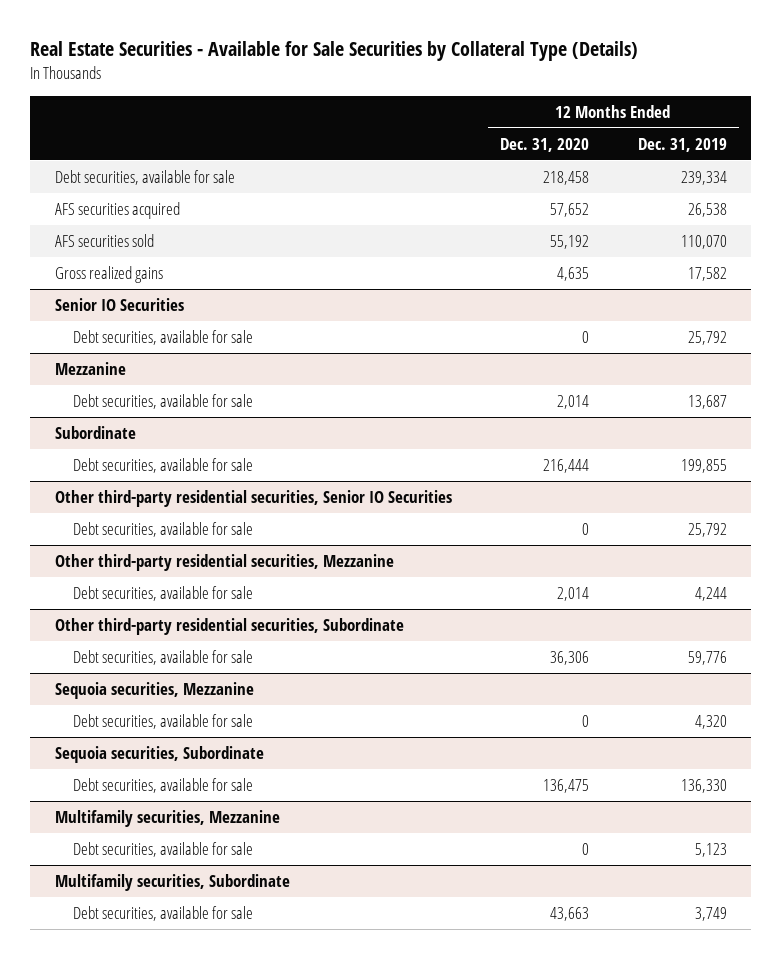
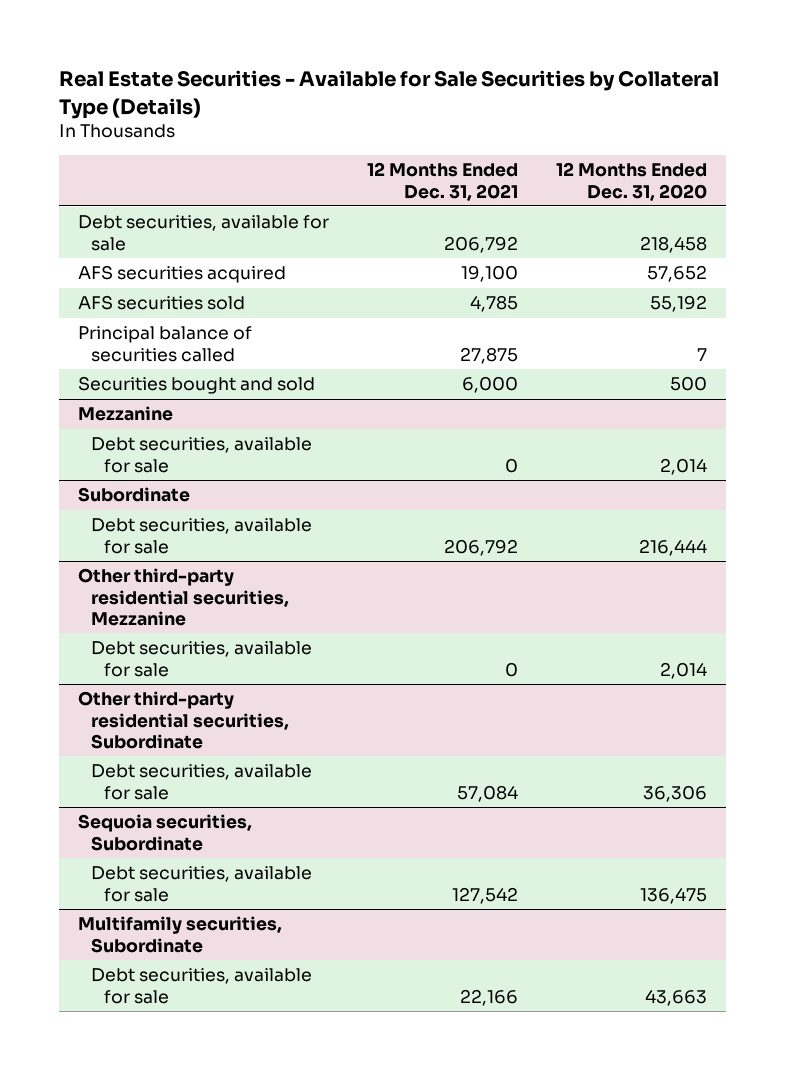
[637,137,727,152] Dec. 31, 2019 -> none
none -> [367,162,519,201] 12 Months Ended Dec. 31, 2021
[54,265,163,283] Gross realized gains -> none
[54,297,184,311] Senior IO Securities -> none
[73,329,254,345] Debt securities, available for sale -> none
none -> [78,326,253,362] Principal balance of securities called
none -> [78,376,316,395] Securities bought and sold
[54,489,452,507] Other third-party residential securities, Senior IO Securities -> none
[73,521,254,537] Debt securities, available for sale -> none
[54,681,254,699] Sequoia securities, Mezzanine -> none
[73,713,254,729] Debt securities, available for sale -> none
[54,809,280,827] Multifamily securities, Mezzanine -> none
[73,841,254,857] Debt securities, available for sale -> none

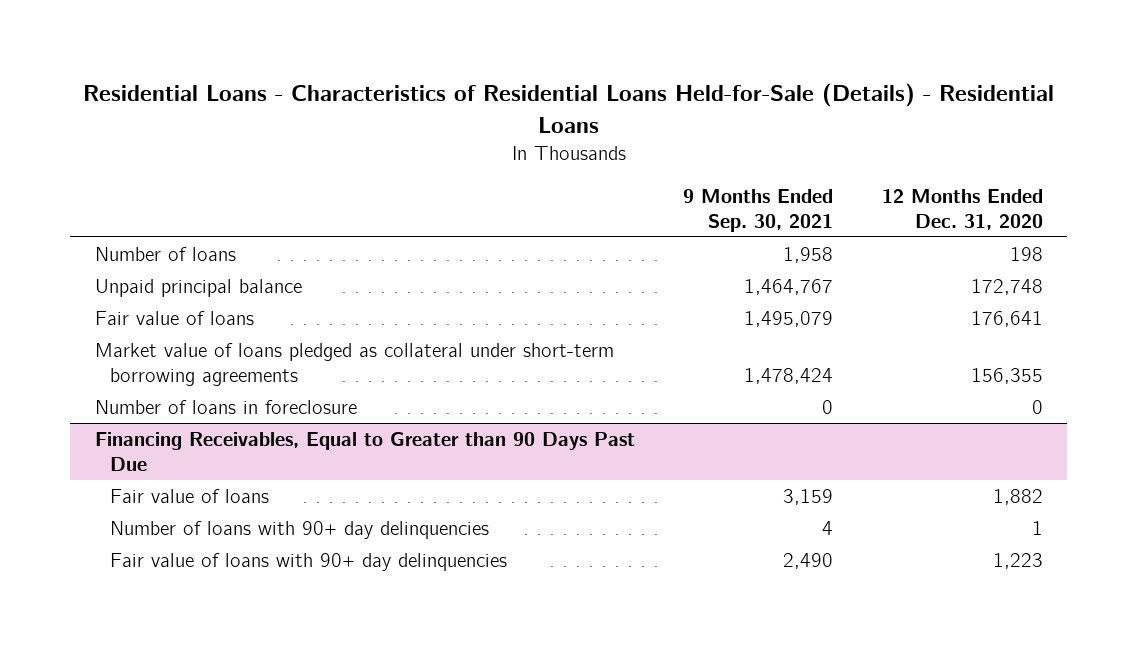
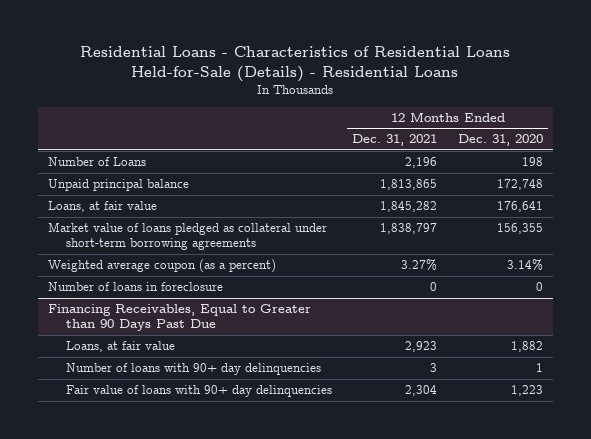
[683,188,834,233] 9 Months Ended Sep. 30, 2021 -> none
none -> [352,134,438,147] Dec. 31, 2021
[94,246,236,261] Number of loans -> [47,157,146,167] Number of Loans
[94,310,254,325] Fair value of loans -> [47,201,157,213] Loans, at fair value
none -> [47,259,276,274] Weighted average coupon (as a percent)
[110,488,270,503] Fair value of loans -> [66,341,176,353] Loans, at fair value

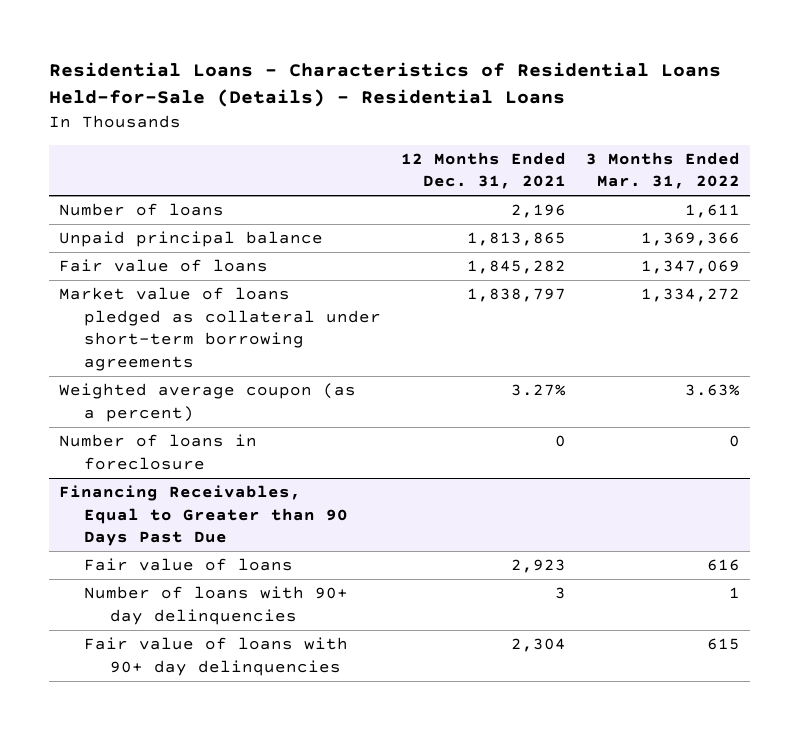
[457,134,543,147] Dec. 31, 2020 -> none
none -> [585,151,740,190] 3 Months Ended Mar. 31, 2022
[47,157,146,167] Number of Loans -> [58,203,224,217] Number of loans
[47,201,157,213] Loans, at fair value -> [58,259,268,273] Fair value of loans
[66,341,176,353] Loans, at fair value -> [84,558,294,572] Fair value of loans

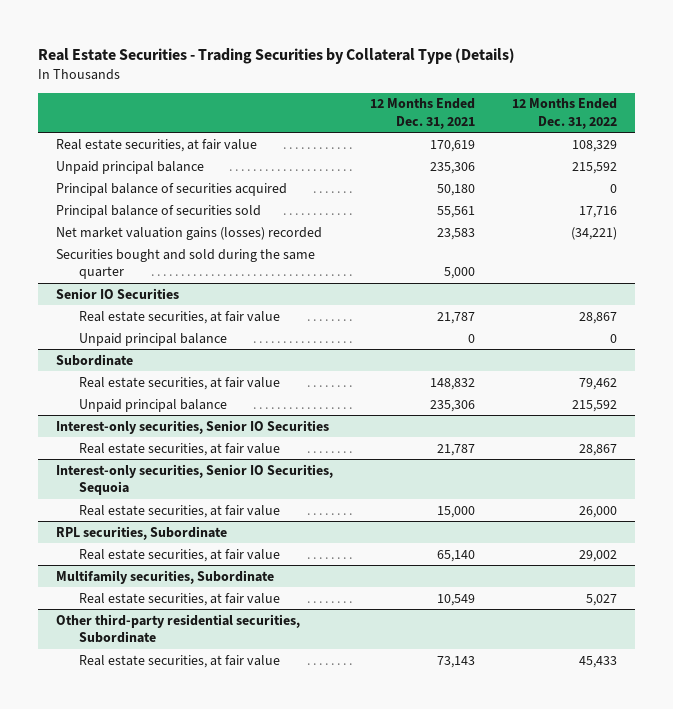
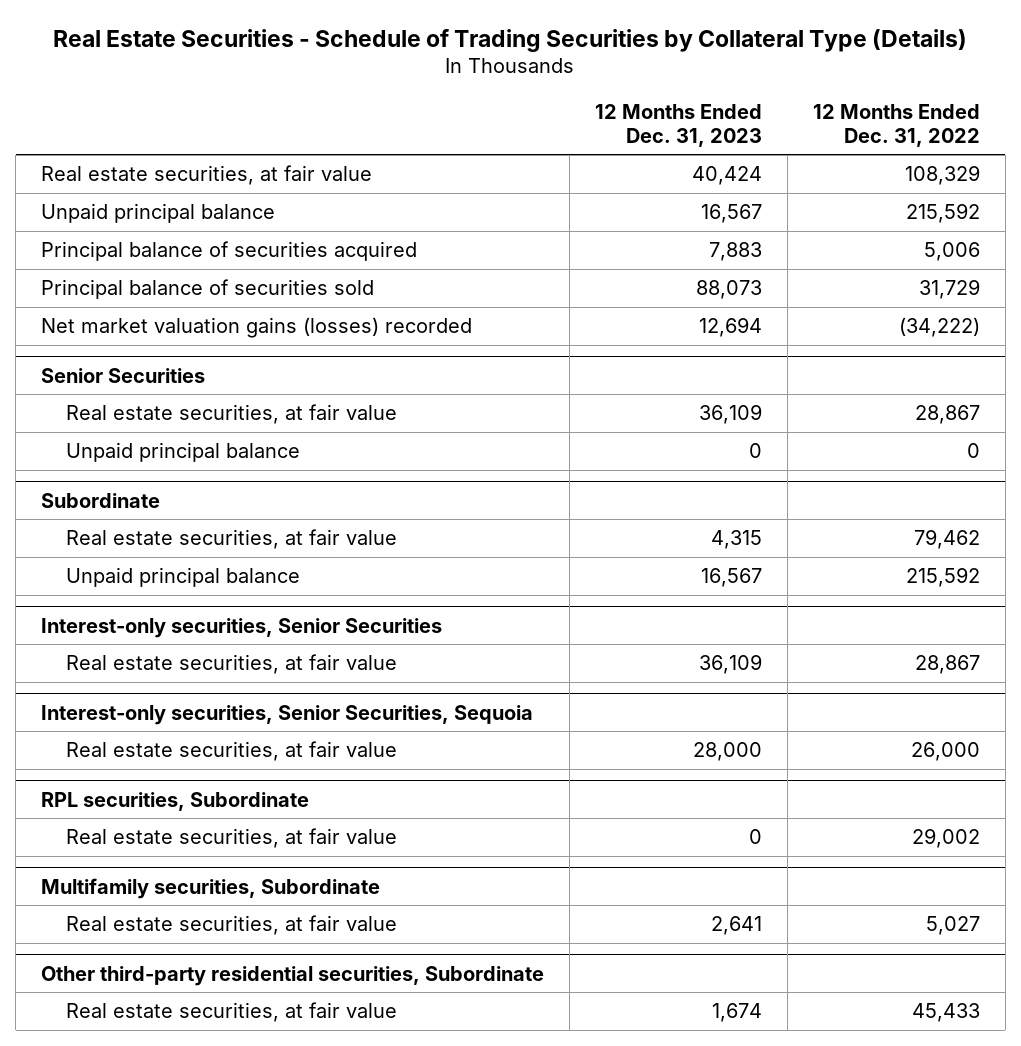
[37,47,515,64] Real Estate Securities - Trading Securities by Collateral Type (Details) -> [53,28,968,52] Real Estate Securities - Schedule of Trading Securities by Collateral Type (Details)
[370,98,476,130] 12 Months Ended Dec. 31, 2021 -> none
none -> [594,104,762,147] 12 Months Ended Dec. 31, 2023
[56,248,316,280] Securities bought and sold during the same quarter -> none
[609,183,617,193] 0 -> [923,242,980,262] 5,006
[578,205,617,218] 17,716 -> [918,279,980,300] 31,729
[570,226,617,240] (34,221) -> [898,317,980,338] (34,222)
[56,287,180,299] Senior IO Securities -> [41,367,206,383] Senior Securities
[56,419,330,434] Interest-only securities, Senior IO Securities -> [41,617,443,638] Interest-only securities, Senior Securities
[56,463,334,496] Interest-only securities, Senior IO Securities, Sequoia -> [41,704,534,725] Interest-only securities, Senior Securities, Sequoia

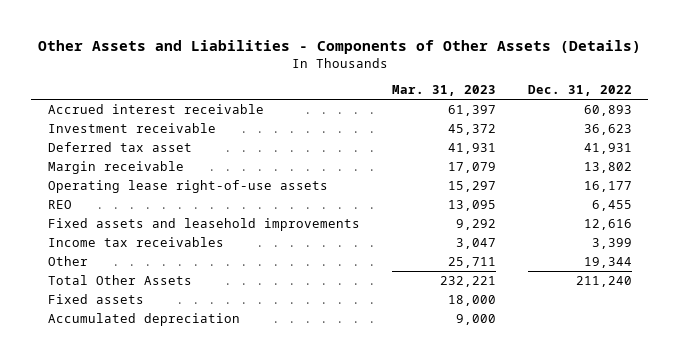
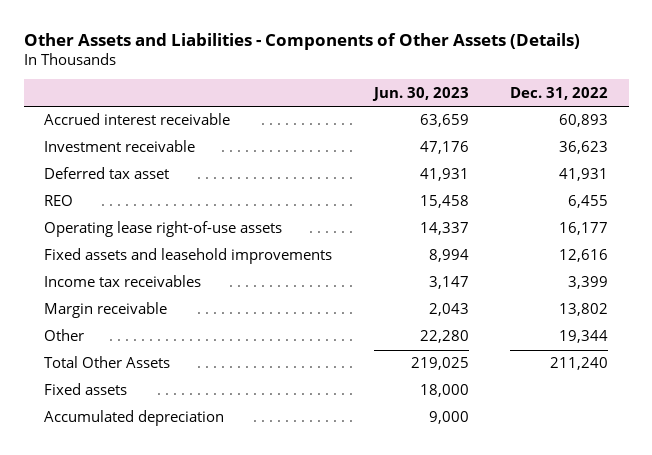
[391,85,496,97] Mar. 31, 2023 -> none
none -> [371,86,469,101] Jun. 30, 2023
[47,179,328,193] Operating lease right-of-use assets -> [44,221,283,238] Operating lease right-of-use assets
[47,160,184,174] Margin receivable -> [44,302,168,319] Margin receivable

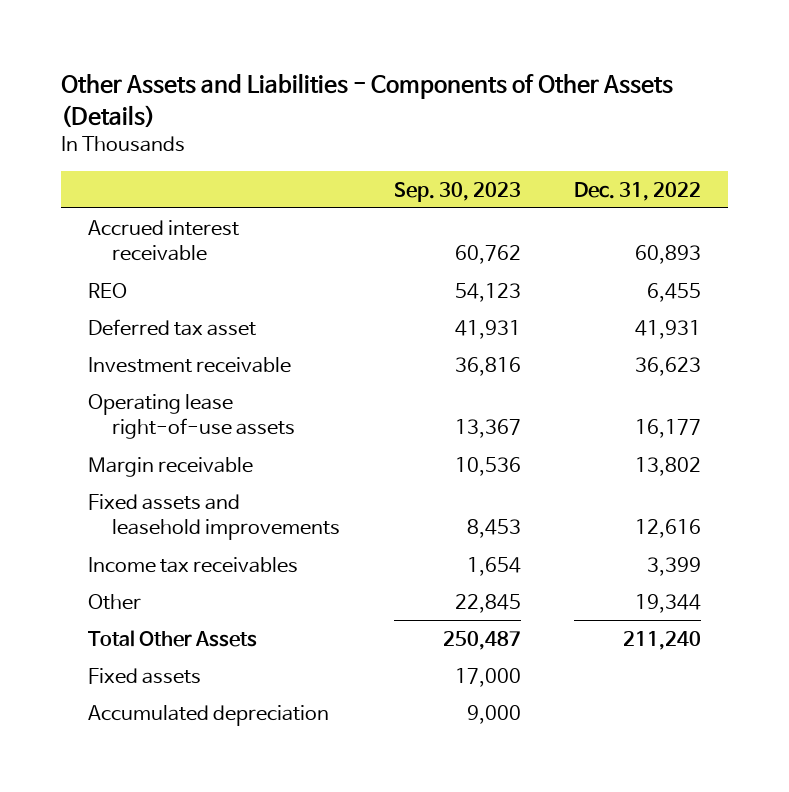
[371,86,469,101] Jun. 30, 2023 -> none
none -> [393,181,521,202] Sep. 30, 2023
[44,167,170,180] Deferred tax asset -> [88,318,257,336] Deferred tax asset
[44,140,196,153] Investment receivable -> [88,356,292,373] Investment receivable
[44,302,168,319] Margin receivable -> [88,456,254,477] Margin receivable

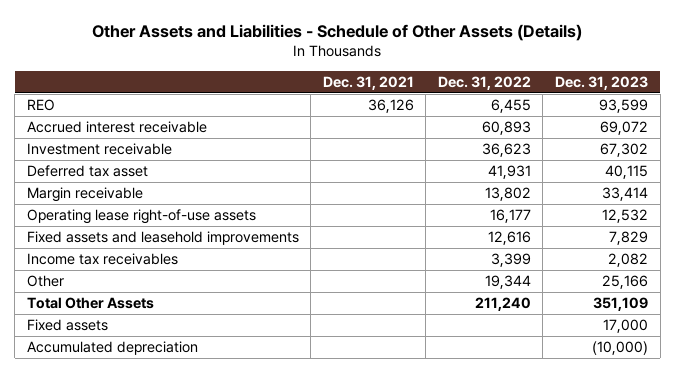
[61,73,674,128] Other Assets and Liabilities - Components of Other Assets (Details) -> [92,23,583,41] Other Assets and Liabilities - Schedule of Other Assets (Details)
[393,181,521,202] Sep. 30, 2023 -> none
none -> [322,75,414,90] Dec. 31, 2021
none -> [555,75,649,90] Dec. 31, 2023
[88,219,240,262] Accrued interest receivable -> [26,121,207,134] Accrued interest receivable
[88,318,257,336] Deferred tax asset -> [26,165,148,178] Deferred tax asset
[88,393,295,440] Operating lease right-of-use assets -> [26,209,256,225] Operating lease right-of-use assets

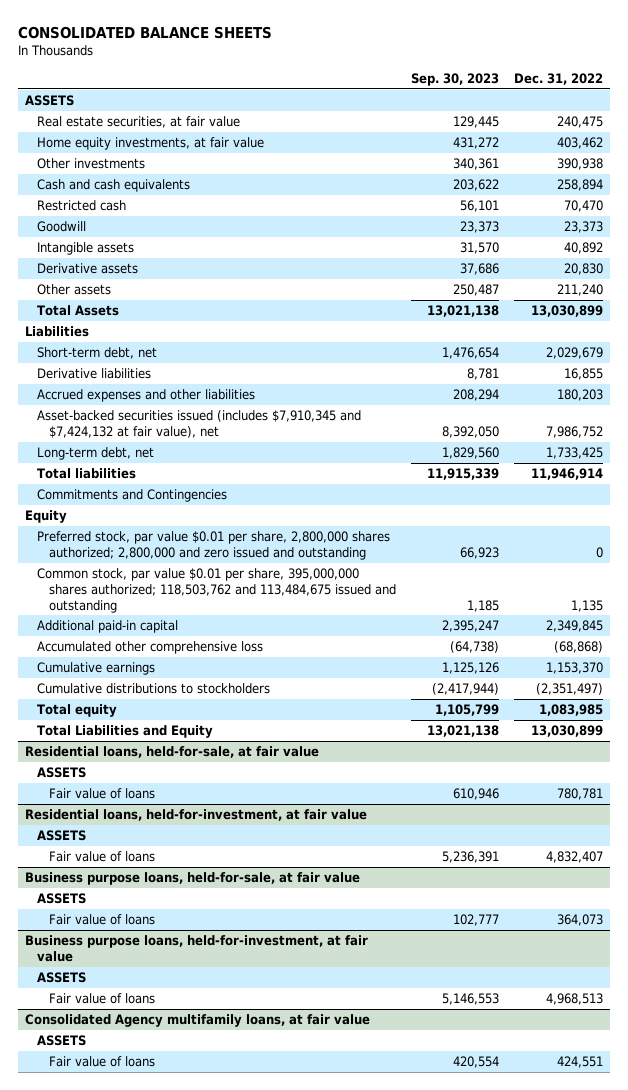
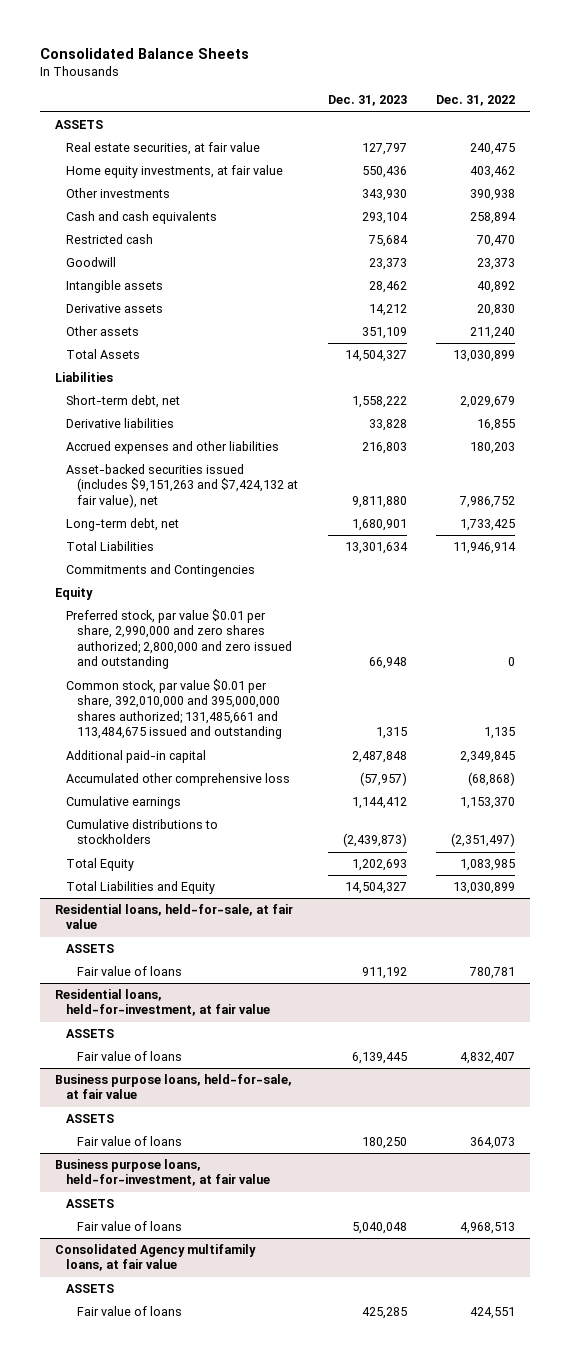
[17,25,272,39] CONSOLIDATED BALANCE SHEETS -> [40,48,250,60] Consolidated Balance Sheets
[410,73,499,87] Sep. 30, 2023 -> none
none -> [327,95,407,107] Dec. 31, 2023
[37,410,362,438] Asset-backed securities issued (includes $7,910,345 and $7,424,132 at fair value), net -> [66,463,299,508] Asset-backed securities issued (includes $9,151,263 and $7,424,132 at fair value), net
[37,468,137,480] Total liabilities -> [66,540,155,551] Total Liabilities
[37,531,391,560] Preferred stock, par value $0.01 per share, 2,800,000 shares authorized; 2,800,000 and zero issued and outstanding -> [66,608,293,670] Preferred stock, par value $0.01 per share, 2,990,000 and zero shares authorized; 2,800,000 and zero issued and outstanding
[37,568,397,613] Common stock, par value $0.01 per share, 395,000,000 shares authorized; 118,503,762 and 113,484,675 issued and outstanding -> [66,678,283,740] Common stock, par value $0.01 per share, 392,010,000 and 395,000,000 shares authorized; 131,485,661 and 113,484,675 issued and outstanding
[37,704,118,718] Total equity -> [66,857,135,871] Total Equity

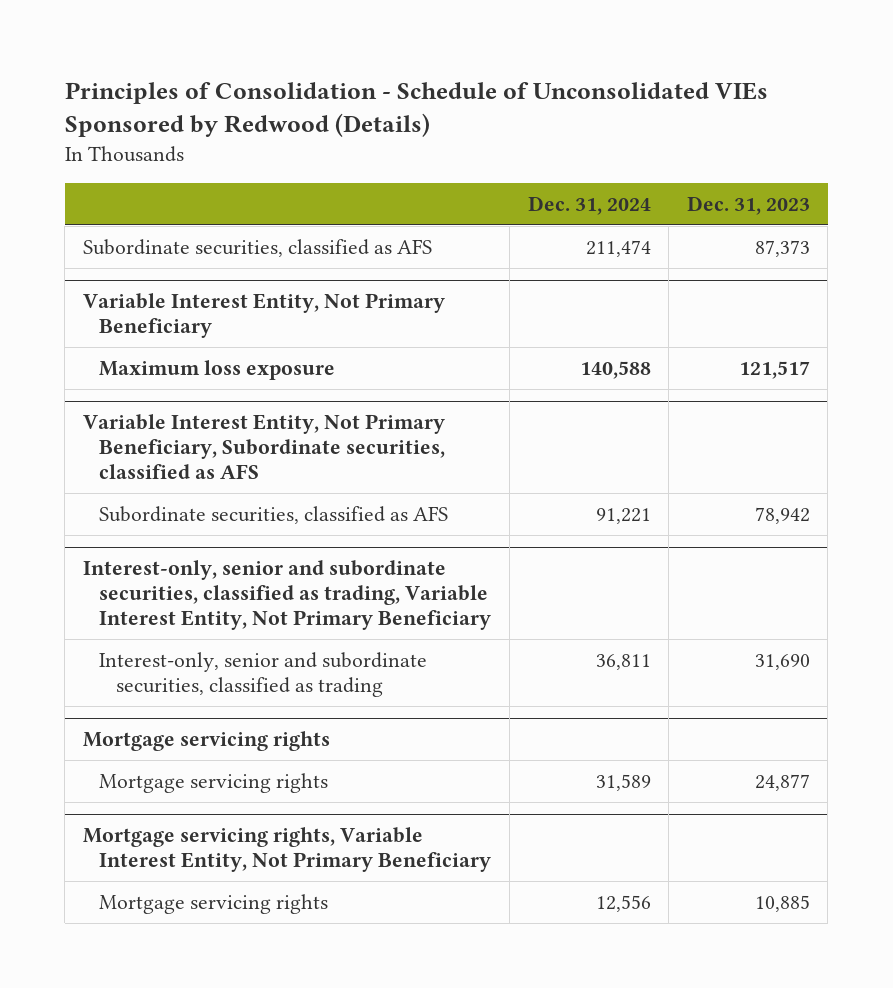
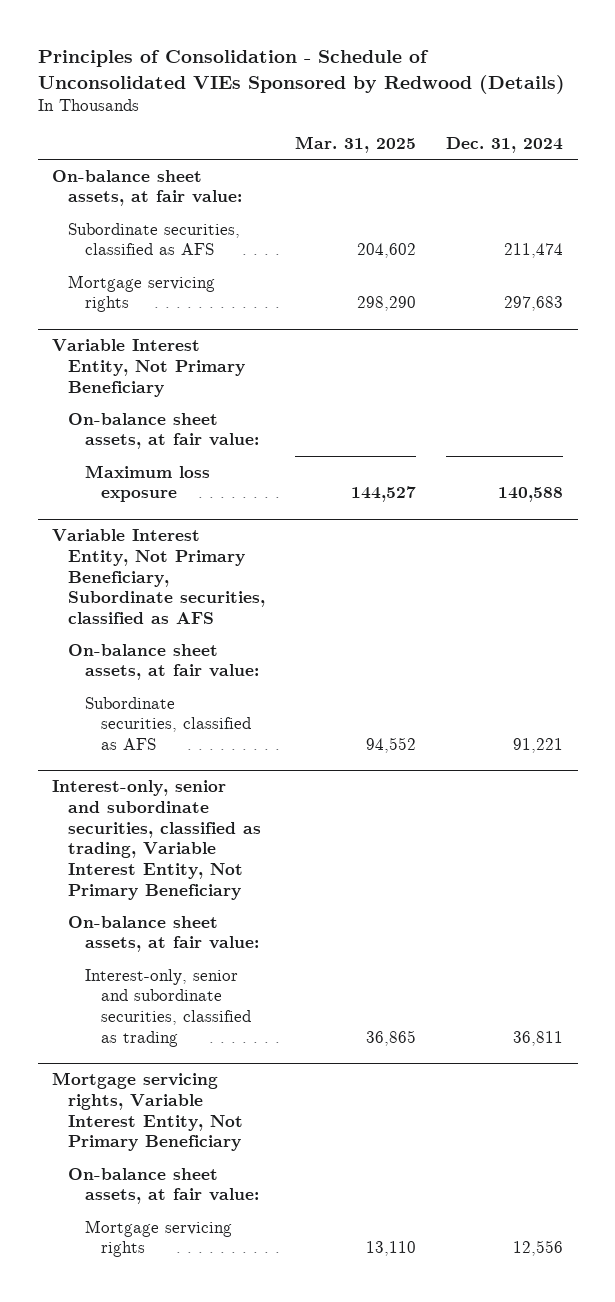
[686,195,810,215] Dec. 31, 2023 -> none
none -> [295,136,417,154] Mar. 31, 2025
none -> [52,169,243,207] On-balance sheet assets, at fair value:
none -> [68,274,216,313] Mortgage servicing rights
none -> [68,412,259,450] On-balance sheet assets, at fair value:
none -> [68,643,259,681] On-balance sheet assets, at fair value:
none -> [68,915,259,953] On-balance sheet assets, at fair value:
[83,731,331,752] Mortgage servicing rights -> none
[99,772,329,793] Mortgage servicing rights -> none
none -> [68,1167,259,1205] On-balance sheet assets, at fair value:

